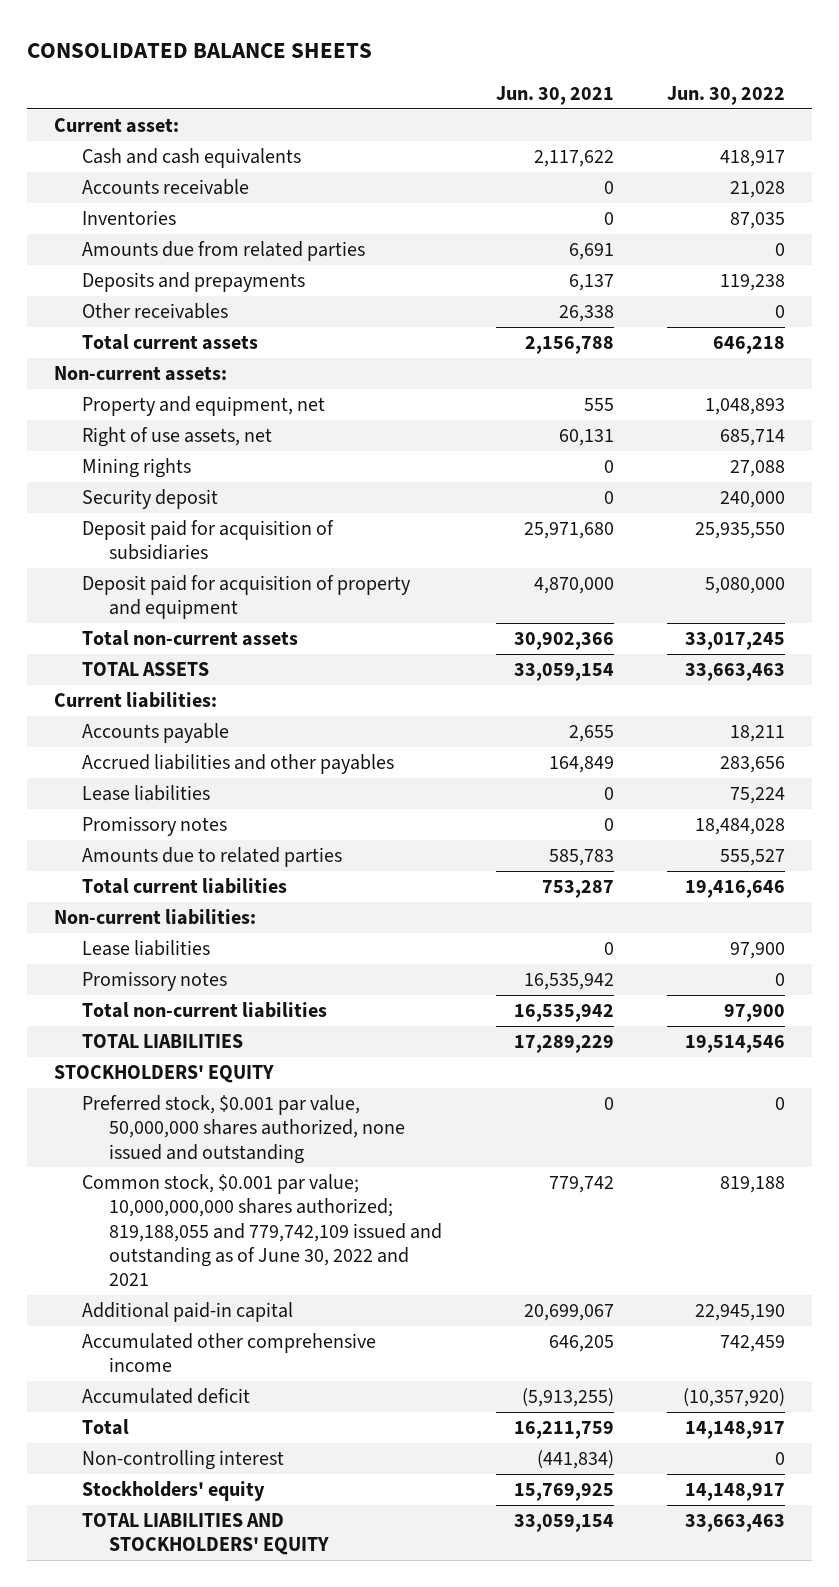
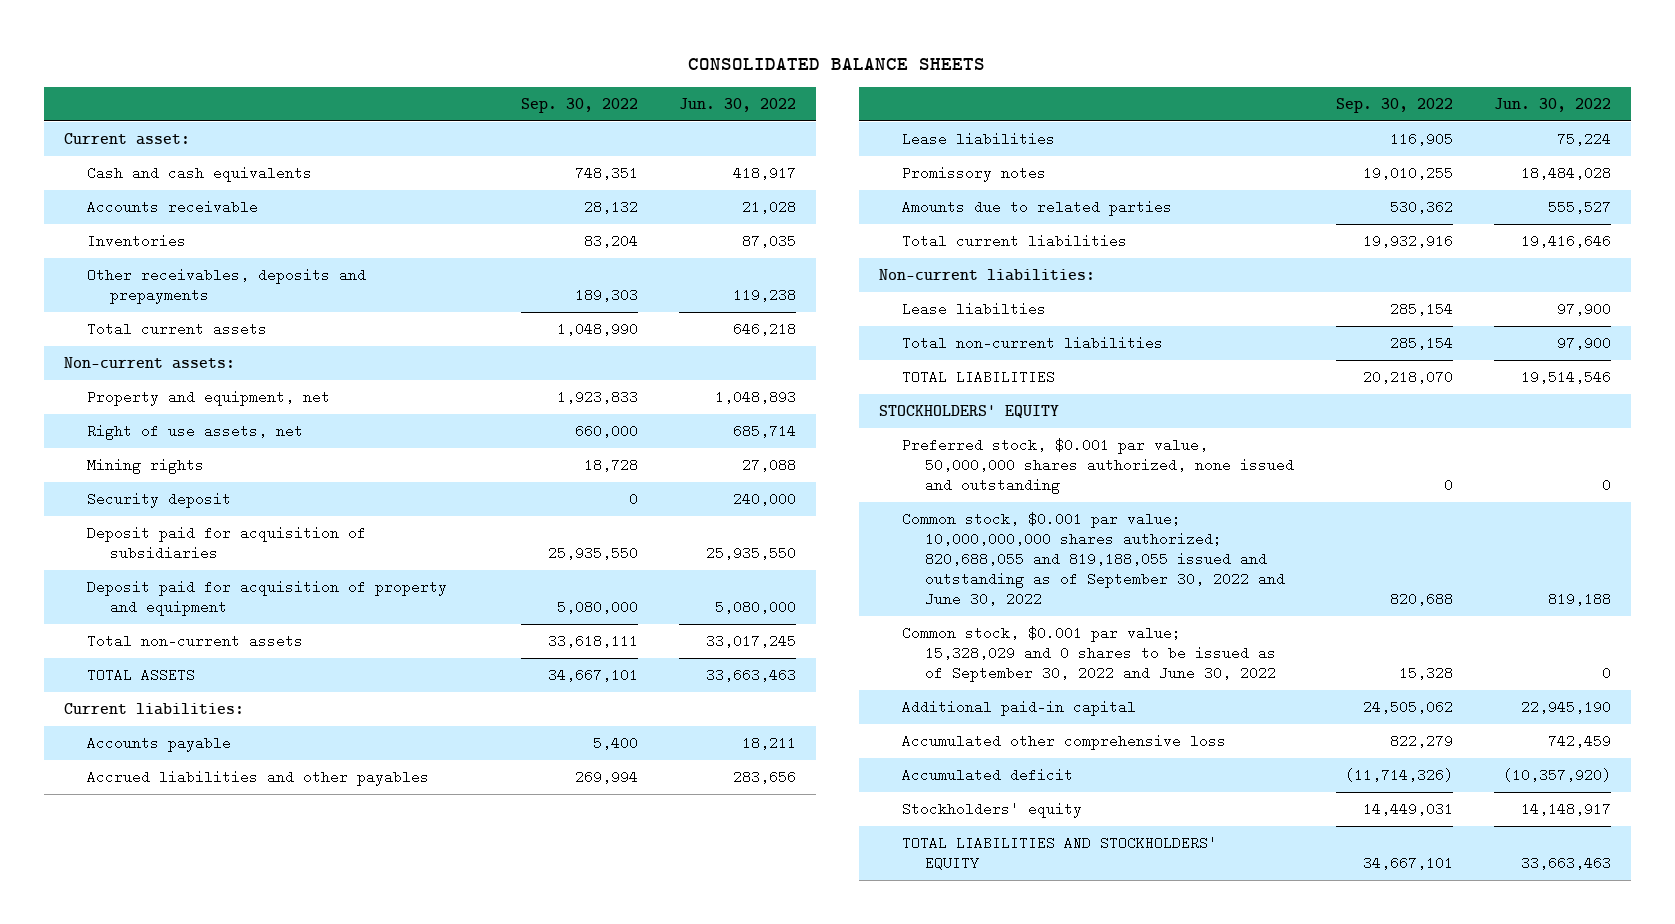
[495,85,614,105] Jun. 30, 2021 -> none
none -> [520,98,638,114] Sep. 30, 2022
[81,240,365,261] Amounts due from related parties -> none
[81,302,228,319] Other receivables -> none
[81,271,305,292] Deposits and prepayments -> [87,267,367,305] Other receivables, deposits and prepayments
[81,970,227,991] Promissory notes -> none
[81,939,210,956] Lease liabilities -> [902,301,1047,316] Lease liabilties
[81,1173,443,1287] Common stock, $0.001 par value; 10,000,000,000 shares authorized; 819,188,055 and 779,742,109 issued and outstanding as of June 30, 2022 and 2021 -> [902,511,1286,607] Common stock, $0.001 par value; 10,000,000,000 shares authorized; 820,688,055 and 819,188,055 issued and outstanding as of September 30, 2022 and June 30, 2022
none -> [902,625,1277,683] Common stock, $0.001 par value; 15,328,029 and 0 shares to be issued as of September 30, 2022 and June 30, 2022
[81,1332,376,1373] Accumulated other comprehensive income -> [902,733,1227,750] Accumulated other comprehensive loss
[81,1418,129,1435] Total -> none
[81,1449,284,1470] Non-controlling interest -> none

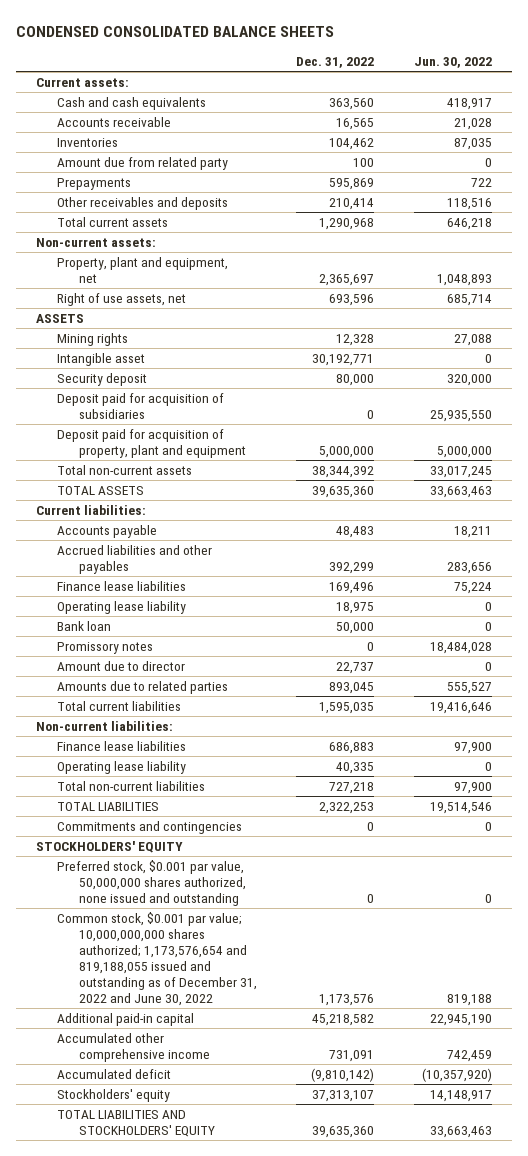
[688,58,986,71] CONSOLIDATED BALANCE SHEETS -> [16,26,335,38] CONDENSED CONSOLIDATED BALANCE SHEETS
[520,98,638,114] Sep. 30, 2022 -> none
none -> [296,57,375,69] Dec. 31, 2022
[64,132,191,145] Current asset: -> [35,78,129,88] Current assets:
none -> [57,157,229,171] Amount due from related party
none -> [57,178,132,191] Prepayments
[87,267,367,305] Other receivables, deposits and prepayments -> [57,197,229,211] Other receivables and deposits
[732,288,796,303] 119,238 -> [446,198,492,211] 118,516
[87,389,331,406] Property and equipment, net -> [57,257,229,284] Property, plant and equipment, net
none -> [35,314,84,324] ASSETS
none -> [57,353,146,367] Intangible asset
[732,491,796,506] 240,000 -> [446,374,492,387] 320,000
[87,579,448,617] Deposit paid for acquisition of property and equipment -> [57,429,246,459] Deposit paid for acquisition of property, plant and equipment
[714,600,796,615] 5,080,000 -> [436,446,492,459] 5,000,000
[902,131,1056,146] Lease liabilities -> [57,581,187,592] Finance lease liabilities
none -> [57,601,187,615] Operating lease liability
none -> [57,621,112,632] Bank loan
none -> [57,661,186,672] Amount due to director
[902,301,1047,316] Lease liabilties -> [57,741,187,752] Finance lease liabilities
none -> [57,761,187,775] Operating lease liability
none -> [57,821,243,835] Commitments and contingencies
[902,625,1277,683] Common stock, $0.001 par value; 15,328,029 and 0 shares to be issued as of September 30, 2022 and June 30, 2022 -> none
[902,511,1286,607] Common stock, $0.001 par value; 10,000,000,000 shares authorized; 820,688,055 and 819,188,055 issued and outstanding as of September 30, 2022 and June 30, 2022 -> [57,912,257,1006] Common stock, $0.001 par value; 10,000,000,000 shares authorized; 1,173,576,654 and 819,188,055 issued and outstanding as of December 31, 2022 and June 30, 2022
[902,733,1227,750] Accumulated other comprehensive loss -> [57,1033,210,1063] Accumulated other comprehensive income

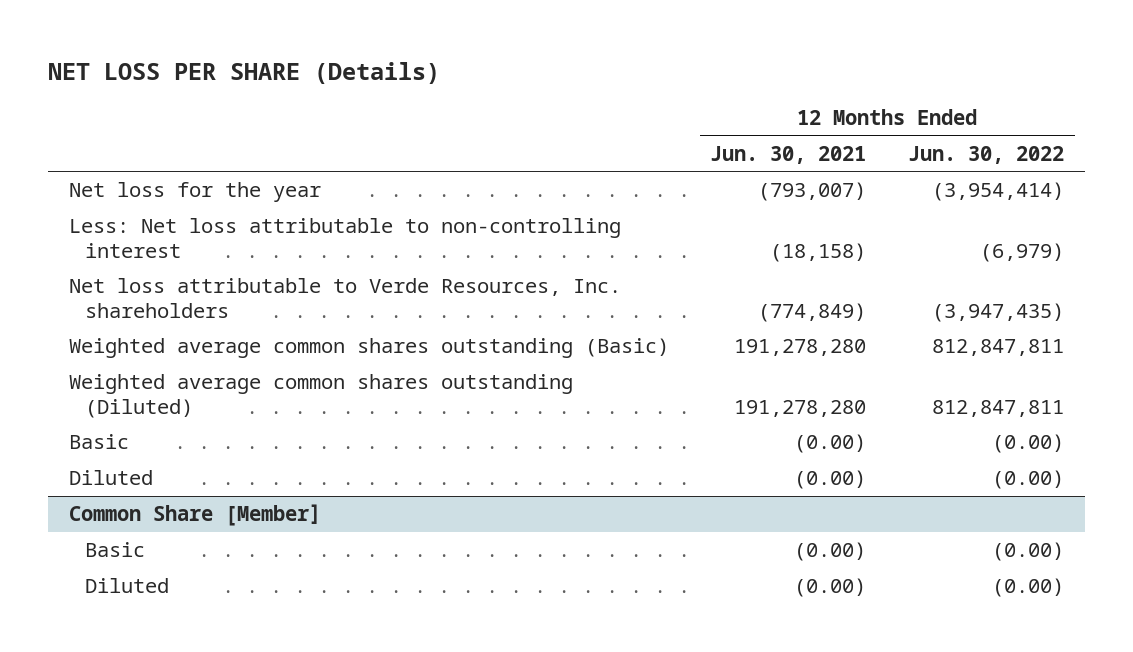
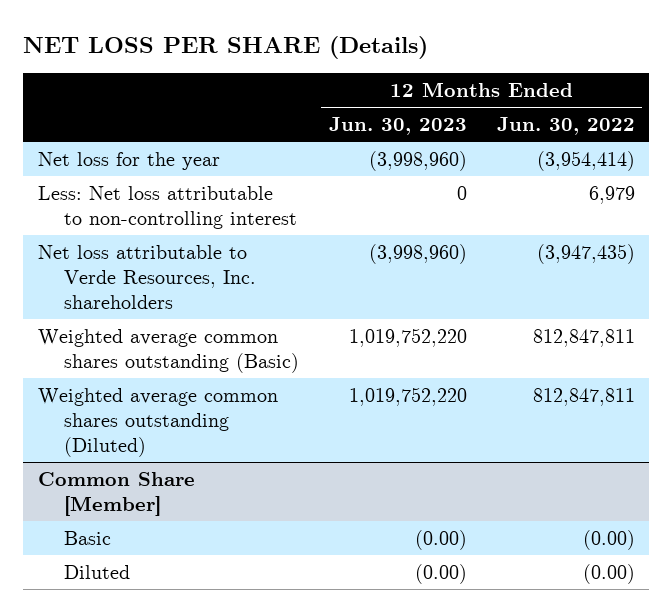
[710,145,867,164] Jun. 30, 2021 -> none
none -> [328,116,467,135] Jun. 30, 2023
[980,242,1065,262] (6,979) -> [588,185,635,204] 6,979
[68,434,129,450] Basic -> none
[68,470,153,486] Diluted -> none

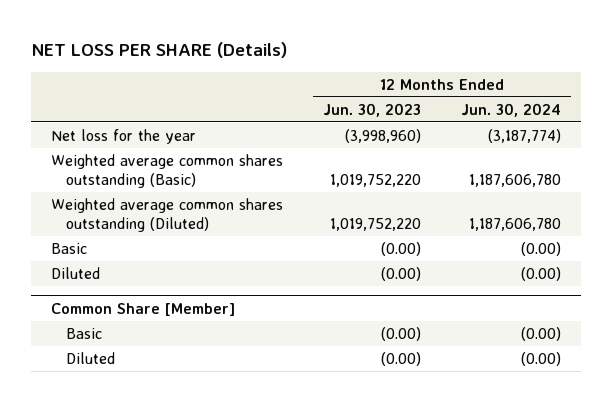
[496,116,635,135] Jun. 30, 2022 -> none
none -> [460,102,561,117] Jun. 30, 2024
[37,185,298,229] Less: Net loss attributable to non-controlling interest -> none
[37,244,257,309] Net loss attributable to Verde Resources, Inc. shareholders -> none
none -> [50,242,87,254] Basic
none -> [50,266,100,279] Diluted

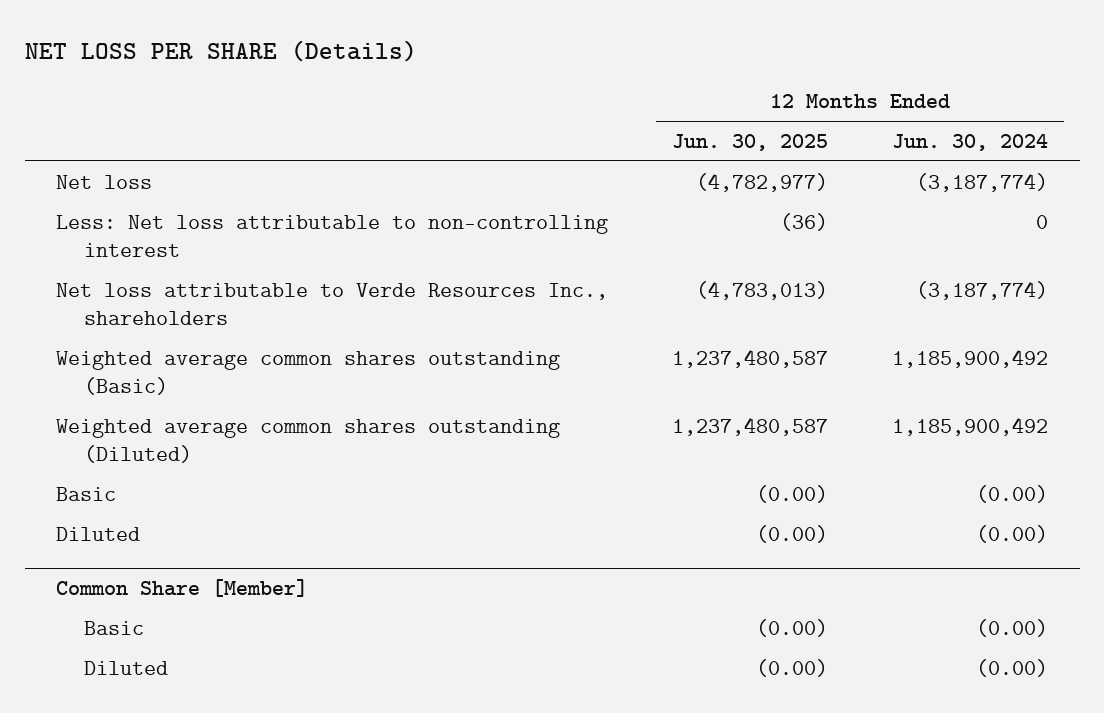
[322,102,421,117] Jun. 30, 2023 -> none
none -> [672,133,829,151] Jun. 30, 2025
[50,128,196,144] Net loss for the year -> [56,174,153,189] Net loss
none -> [56,214,609,258] Less: Net loss attributable to non-controlling interest
none -> [56,282,609,326] Net loss attributable to Verde Resources Inc., shareholders
[468,174,561,188] 1,187,606,780 -> [891,348,1048,368] 1,185,900,492
[468,218,561,232] 1,187,606,780 -> [891,416,1048,436] 1,185,900,492

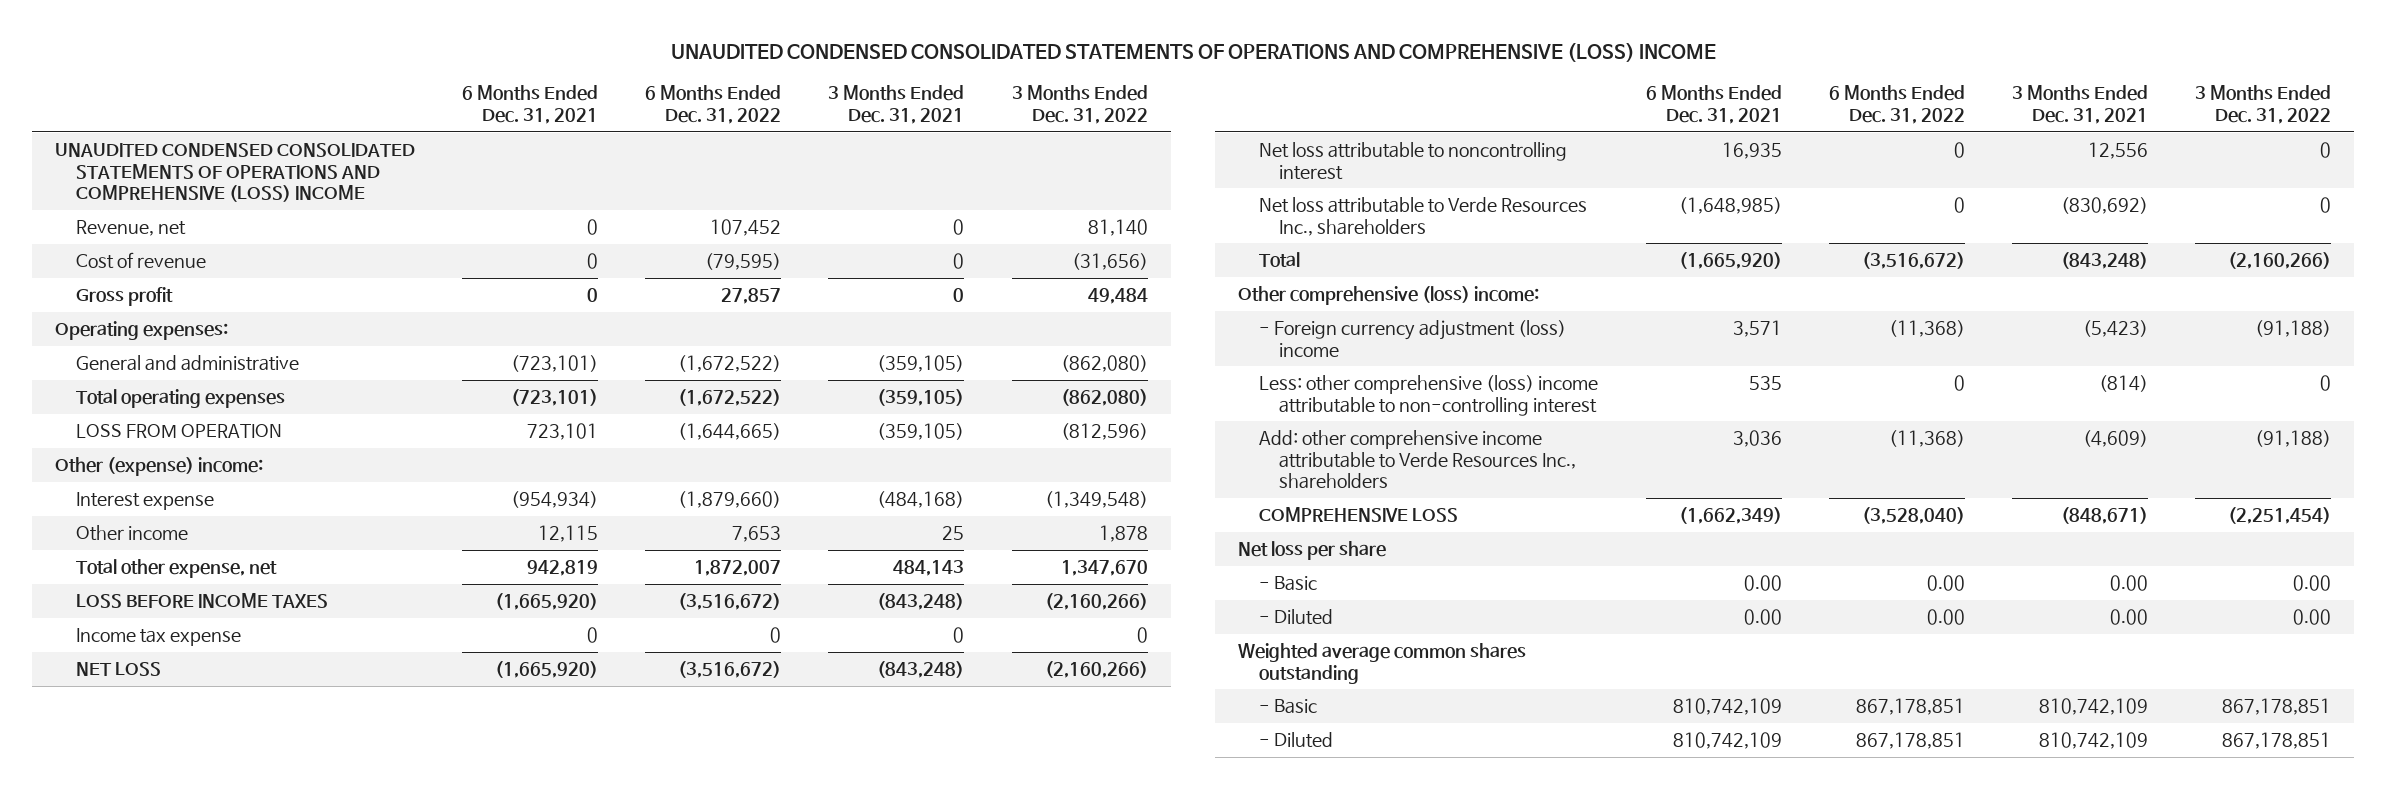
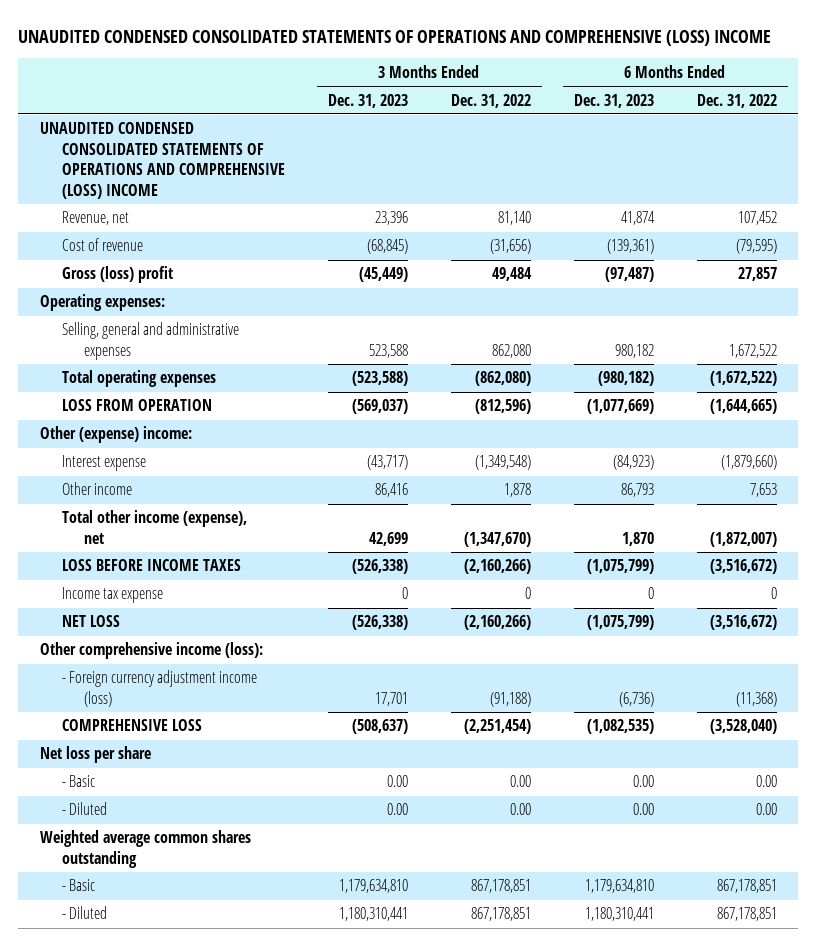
[462,85,599,124] 6 Months Ended Dec. 31, 2021 -> none
[828,85,965,124] 3 Months Ended Dec. 31, 2021 -> none
none -> [327,93,408,108] Dec. 31, 2023
none -> [573,93,654,108] Dec. 31, 2023
[75,287,173,307] Gross profit -> [61,266,173,284] Gross (loss) profit
[75,355,299,372] General and administrative -> [61,322,239,360] Selling, general and administrative expenses
[678,355,782,373] (1,672,522) -> [728,343,777,358] 1,672,522
[1060,355,1148,373] (862,080) -> [491,343,531,358] 862,080
[75,559,277,579] Total other expense, net -> [61,510,247,544] Total other income (expense), net
[694,560,782,577] 1,872,007 -> [709,531,777,547] (1,872,007)
[1060,560,1148,577] 1,347,670 -> [463,531,531,547] (1,347,670)
[1258,142,1567,180] Net loss attributable to noncontrolling interest -> none
[1258,197,1587,236] Net loss attributable to Verde Resources Inc., shareholders -> none
[1258,252,1300,268] Total -> none
[1258,375,1598,416] Less: other comprehensive (loss) income attributable to non-controlling interest -> none
[1258,430,1577,490] Add: other comprehensive income attributable to Verde Resources Inc., shareholders -> none
[1238,286,1540,306] Other comprehensive (loss) income: -> [39,642,263,660] Other comprehensive income (loss):
[1258,320,1566,357] - Foreign currency adjustment (loss) income -> [61,670,257,707] - Foreign currency adjustment income (loss)

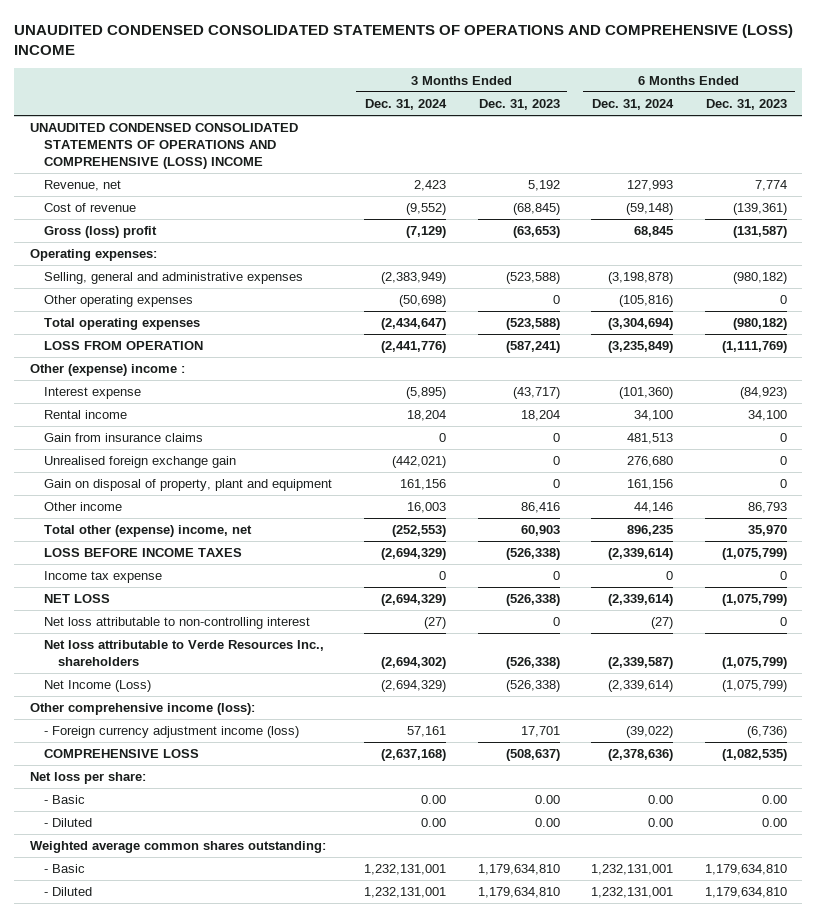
[450,93,531,108] Dec. 31, 2022 -> none
[696,93,777,108] Dec. 31, 2022 -> none
none -> [364,99,447,111] Dec. 31, 2024
none -> [592,99,675,111] Dec. 31, 2024
[374,211,408,226] 23,396 -> [527,180,560,192] 5,192
[620,211,655,226] 41,874 -> [754,180,787,192] 7,774
[358,267,408,283] (45,449) -> [512,226,560,239] (63,653)
[604,267,654,283] (97,487) -> [732,226,787,239] (131,587)
[368,343,408,358] 523,588 -> [505,272,560,285] (523,588)
[614,343,654,358] 980,182 -> [732,272,787,285] (980,182)
none -> [44,295,194,308] Other operating expenses
[351,399,408,415] (569,037) -> [505,341,560,354] (587,241)
[586,399,654,415] (1,077,669) -> [721,341,787,354] (1,111,769)
[39,426,192,444] Other (expense) income: -> [30,364,186,377] Other (expense) income :
none -> [44,410,128,420] Rental income
none -> [44,433,204,443] Gain from insurance claims
none -> [44,456,237,469] Unrealised foreign exchange gain
none -> [44,479,333,492] Gain on disposal of property, plant and equipment
[61,510,247,544] Total other income (expense), net -> [44,525,253,538] Total other (expense) income, net
[368,531,408,546] 42,699 -> [520,525,560,537] 60,903
[621,531,654,546] 1,870 -> [747,525,787,537] 35,970
none -> [44,617,311,630] Net loss attributable to non-controlling interest
none -> [44,640,325,667] Net loss attributable to Verde Resources Inc., shareholders
none -> [44,680,152,693] Net Income (Loss)
[39,746,151,764] Net loss per share -> [30,772,147,785] Net loss per share:
[39,830,251,868] Weighted average common shares outstanding -> [30,841,327,854] Weighted average common shares outstanding:
[338,907,408,922] 1,180,310,441 -> [477,887,560,899] 1,179,634,810
[584,907,654,922] 1,180,310,441 -> [704,887,787,899] 1,179,634,810

